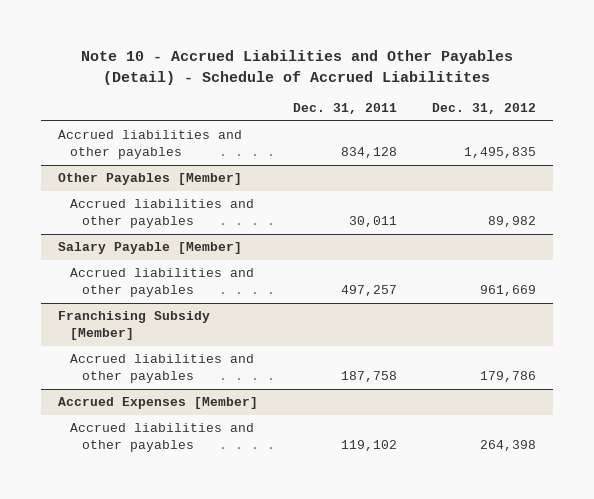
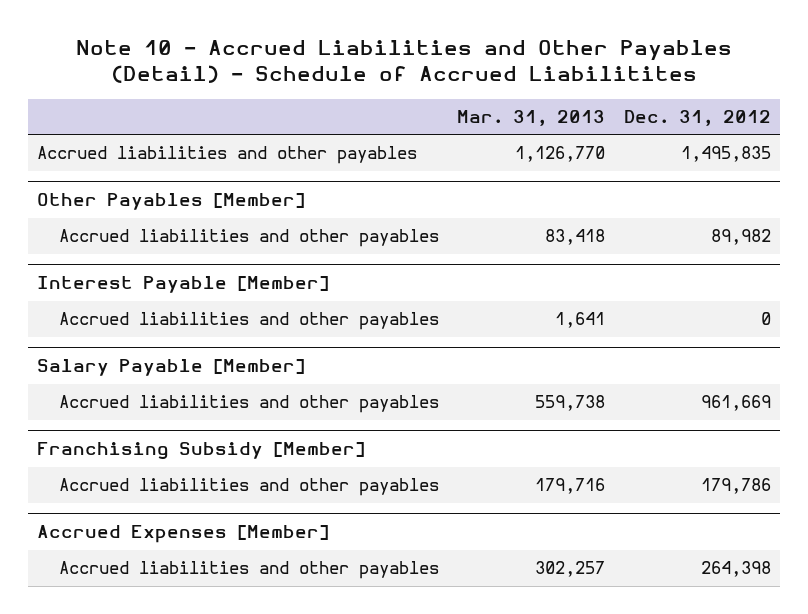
[292,103,397,115] Dec. 31, 2011 -> none
none -> [457,110,606,127] Mar. 31, 2013
none -> [37,276,330,294] Interest Payable [Member]
none -> [58,312,439,331] Accrued liabilities and other payables

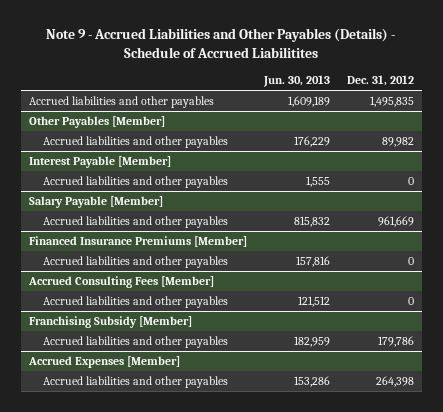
[75,39,732,84] Note 10 - Accrued Liabilities and Other Payables (Detail) - Schedule of Accrued Liabilitites -> [46,28,396,58] Note 9 - Accrued Liabilities and Other Payables (Details) - Schedule of Accrued Liabilitites
[457,110,606,127] Mar. 31, 2013 -> none
none -> [262,74,330,87] Jun. 30, 2013
none -> [29,236,248,248] Financed Insurance Premiums [Member]
none -> [43,256,229,269] Accrued liabilities and other payables
none -> [28,276,215,289] Accrued Consulting Fees [Member]
none -> [43,296,229,309] Accrued liabilities and other payables

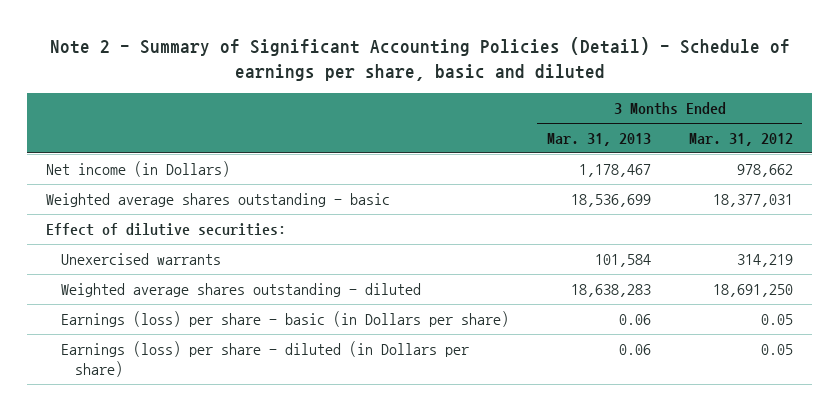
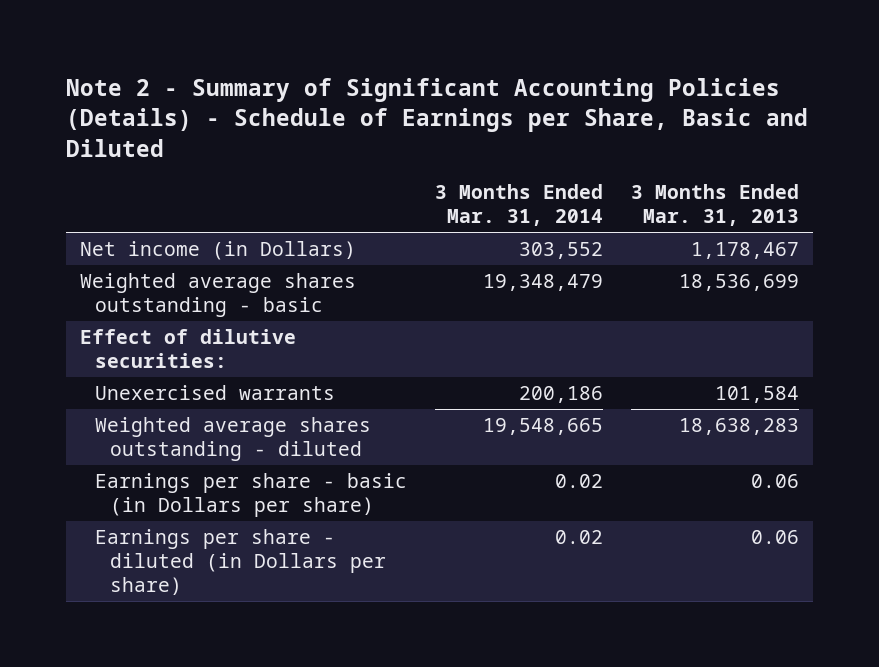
[49,37,790,82] Note 2 - Summary of Significant Accounting Policies (Detail) - Schedule of earnings per share, basic and diluted -> [65,78,808,157] Note 2 - Summary of Significant Accounting Policies (Details) - Schedule of Earnings per Share, Basic and Diluted
[688,133,793,147] Mar. 31, 2012 -> none
none -> [434,184,603,227] 3 Months Ended Mar. 31, 2014
[60,311,509,328] Earnings (loss) per share - basic (in Dollars per share) -> [94,472,407,518] Earnings per share - basic (in Dollars per share)
[60,341,469,377] Earnings (loss) per share - diluted (in Dollars per share) -> [94,528,386,596] Earnings per share - diluted (in Dollars per share)

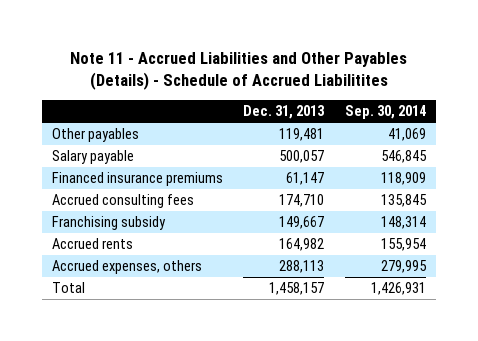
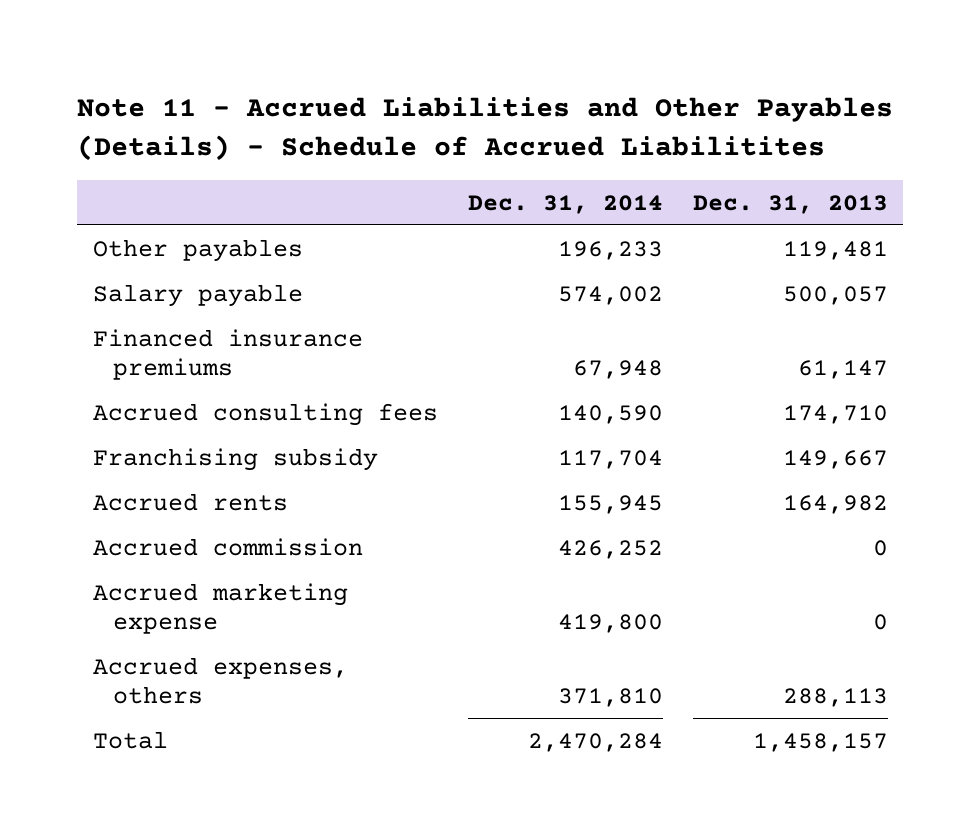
[344,105,426,120] Sep. 30, 2014 -> none
none -> [467,194,663,214] Dec. 31, 2014
none -> [92,537,363,556] Accrued commission
none -> [92,582,348,634] Accrued marketing expense

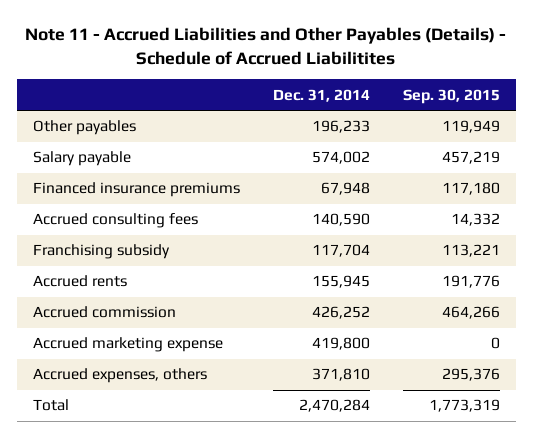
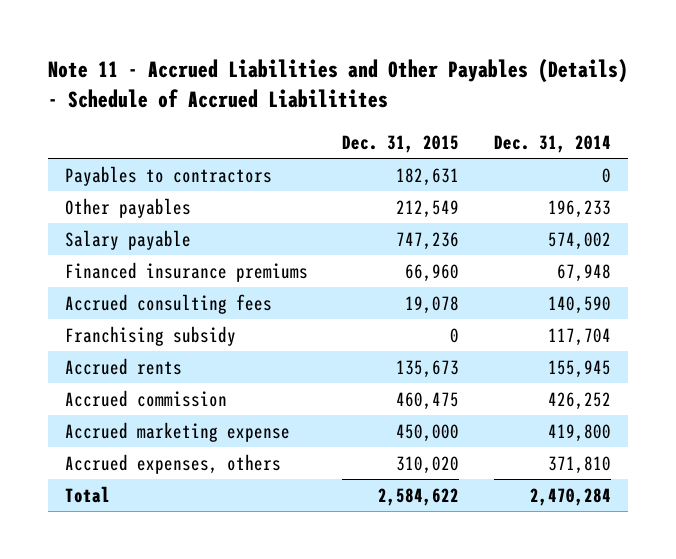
[402,88,500,104] Sep. 30, 2015 -> none
none -> [342,134,460,153] Dec. 31, 2015
none -> [64,165,272,186] Payables to contractors

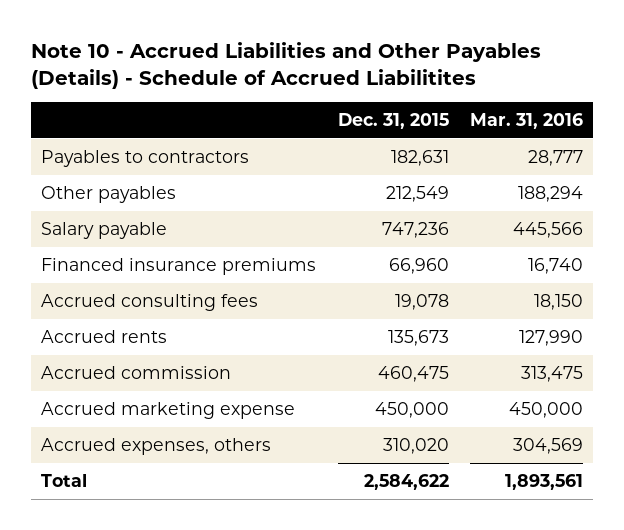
[47,59,628,109] Note 11 - Accrued Liabilities and Other Payables (Details) - Schedule of Accrued Liabilitites -> [30,41,541,89] Note 10 - Accrued Liabilities and Other Payables (Details) - Schedule of Accrued Liabilitites
[493,134,611,153] Dec. 31, 2014 -> none
none -> [469,113,583,130] Mar. 31, 2016
[64,325,236,346] Franchising subsidy -> none

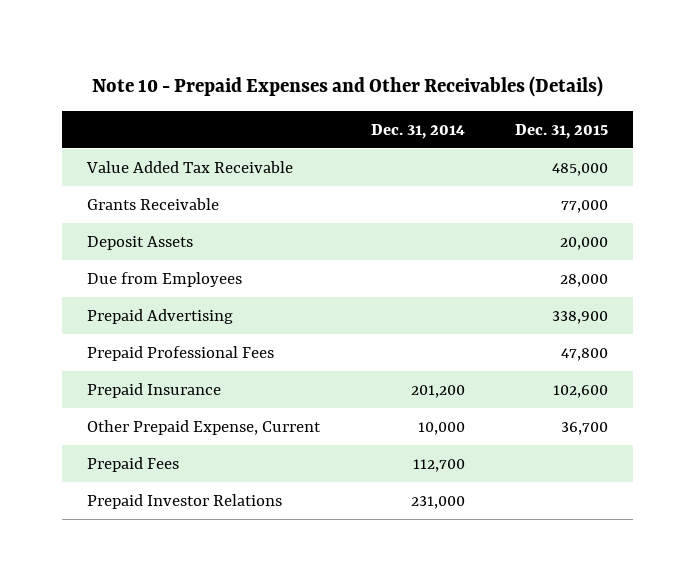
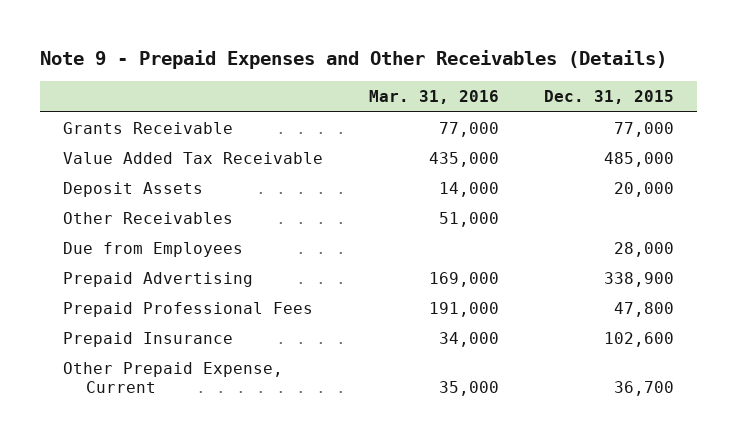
[91,76,603,98] Note 10 - Prepaid Expenses and Other Receivables (Details) -> [40,50,668,70] Note 9 - Prepaid Expenses and Other Receivables (Details)
[370,123,465,139] Dec. 31, 2014 -> none
none -> [368,90,499,105] Mar. 31, 2016
[86,160,294,173] Value Added Tax Receivable -> [62,152,323,165] Value Added Tax Receivable
none -> [62,212,233,225] Other Receivables
[87,456,180,472] Prepaid Fees -> none
[87,493,283,509] Prepaid Investor Relations -> none

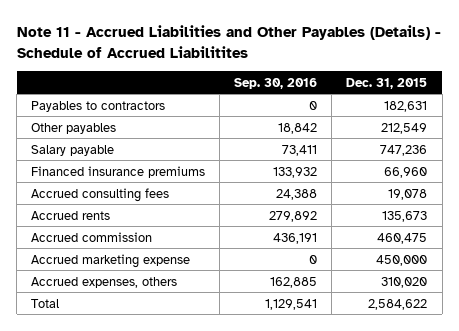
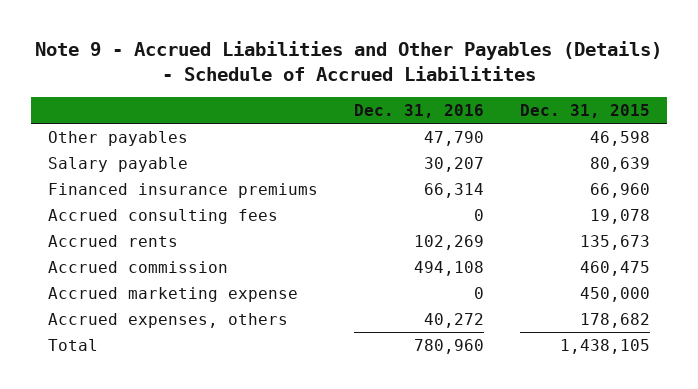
[16,25,441,58] Note 11 - Accrued Liabilities and Other Payables (Details) - Schedule of Accrued Liabilitites -> [35,40,663,81] Note 9 - Accrued Liabilities and Other Payables (Details) - Schedule of Accrued Liabilitites
[234,77,318,89] Sep. 30, 2016 -> none
none -> [354,103,485,118] Dec. 31, 2016
[31,100,166,112] Payables to contractors -> none
[381,122,428,134] 212,549 -> [589,131,650,147] 46,598
[380,144,428,156] 747,236 -> [589,157,650,173] 80,639
[381,276,428,288] 310,020 -> [579,313,650,329] 178,682
[368,298,428,310] 2,584,622 -> [559,339,650,355] 1,438,105

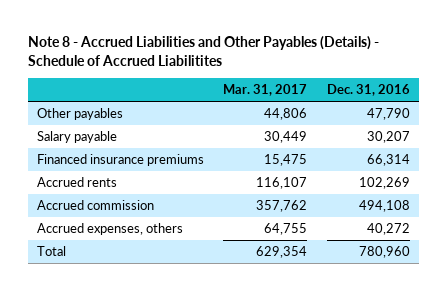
[35,40,663,81] Note 9 - Accrued Liabilities and Other Payables (Details) - Schedule of Accrued Liabilitites -> [27,35,379,66] Note 8 - Accrued Liabilities and Other Payables (Details) - Schedule of Accrued Liabilitites
[519,103,650,118] Dec. 31, 2015 -> none
none -> [223,84,308,97] Mar. 31, 2017
[48,209,279,225] Accrued consulting fees -> none
[48,287,299,303] Accrued marketing expense -> none

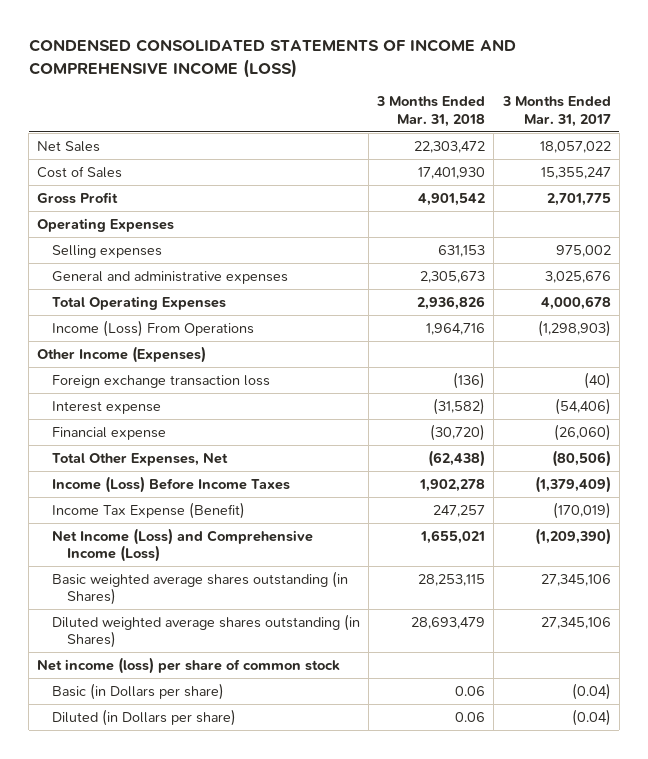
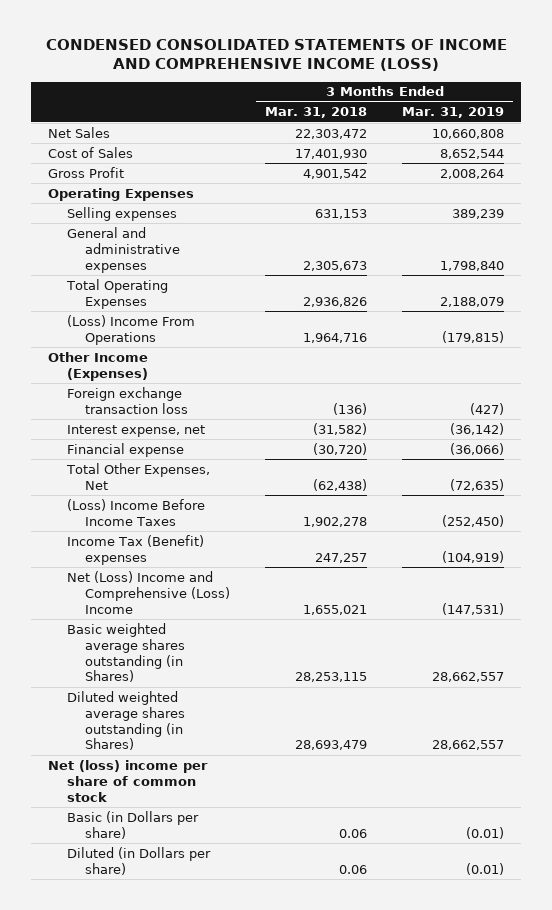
[501,96,611,127] 3 Months Ended Mar. 31, 2017 -> none
none -> [401,107,504,119] Mar. 31, 2019
[52,319,255,337] Income (Loss) From Operations -> [66,314,195,345] (Loss) Income From Operations
[52,400,162,414] Interest expense -> [66,424,205,437] Interest expense, net
[52,475,291,493] Income (Loss) Before Income Taxes -> [66,498,205,526] (Loss) Income Before Income Taxes
[52,501,246,519] Income Tax Expense (Benefit) -> [66,534,204,565] Income Tax (Benefit) expenses
[52,527,314,563] Net Income (Loss) and Comprehensive Income (Loss) -> [66,570,231,614] Net (Loss) Income and Comprehensive (Loss) Income
[37,656,341,674] Net income (loss) per share of common stock -> [48,759,209,802] Net (loss) income per share of common stock

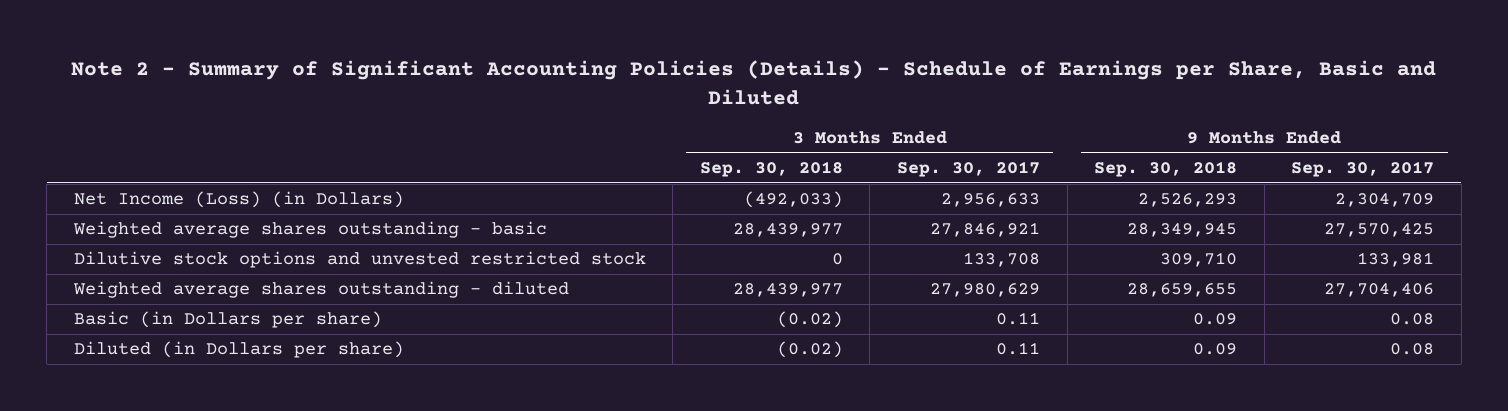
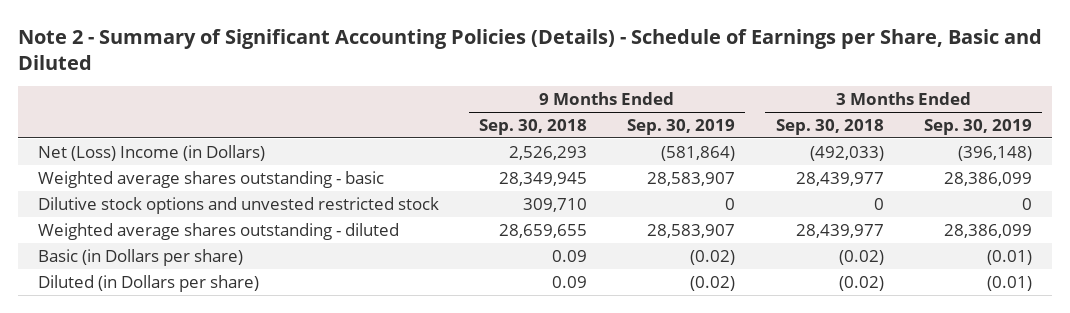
[896,161,1040,178] Sep. 30, 2017 -> none
[1291,161,1435,178] Sep. 30, 2017 -> none
none -> [627,118,736,135] Sep. 30, 2019
none -> [923,118,1032,135] Sep. 30, 2019
[73,191,404,209] Net Income (Loss) (in Dollars) -> [37,144,265,161] Net (Loss) Income (in Dollars)

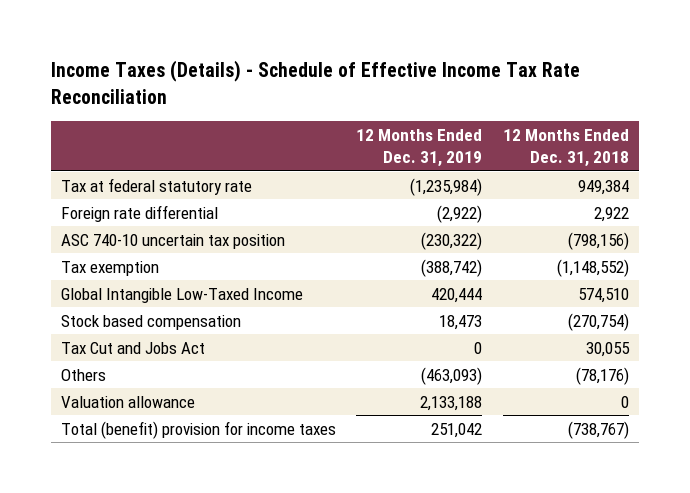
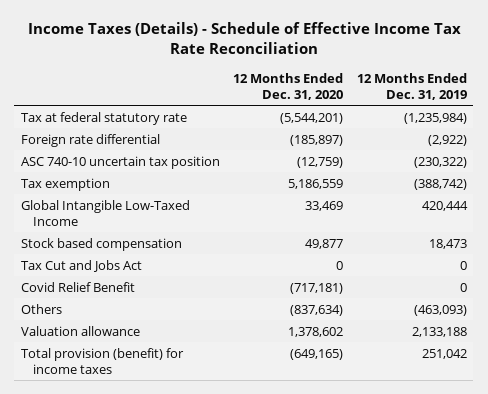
[502,128,629,168] 12 Months Ended Dec. 31, 2018 -> none
none -> [233,72,344,101] 12 Months Ended Dec. 31, 2020
none -> [20,281,135,292] Covid Relief Benefit
[61,420,337,439] Total (benefit) provision for income taxes -> [20,347,184,374] Total provision (benefit) for income taxes

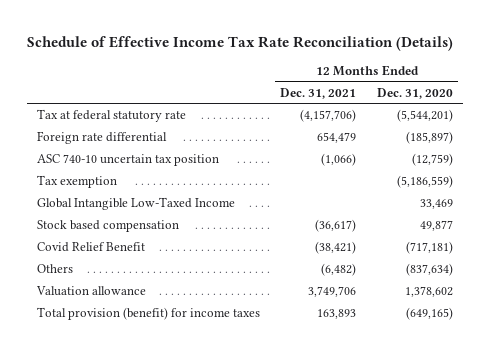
[27,22,461,55] Income Taxes (Details) - Schedule of Effective Income Tax Rate Reconciliation -> [27,36,454,52] Schedule of Effective Income Tax Rate Reconciliation (Details)
[356,72,467,101] 12 Months Ended Dec. 31, 2019 -> none
none -> [280,87,357,99] Dec. 31, 2021
[288,178,344,189] 5,186,559 -> [396,175,453,189] (5,186,559)
[20,259,142,272] Tax Cut and Jobs Act -> none

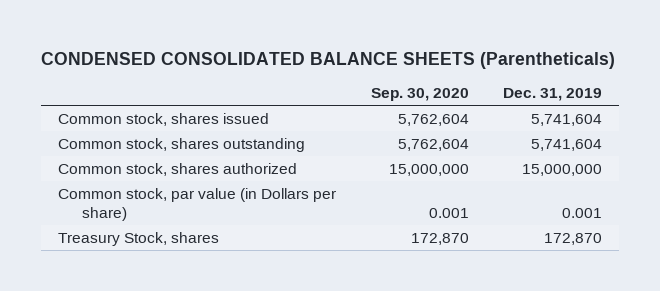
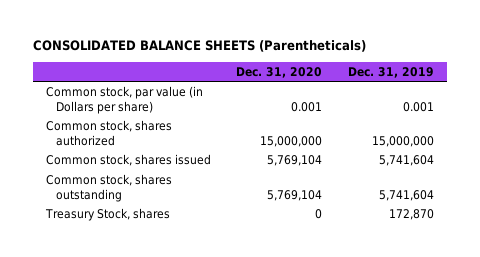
[40,51,615,69] CONDENSED CONSOLIDATED BALANCE SHEETS (Parentheticals) -> [32,40,366,53] CONSOLIDATED BALANCE SHEETS (Parentheticals)
[370,88,469,102] Sep. 30, 2020 -> none
none -> [236,66,323,78] Dec. 31, 2020
[58,187,337,222] Common stock, par value (in Dollars per share) -> [45,85,203,114] Common stock, par value (in Dollars per share)
[58,162,298,176] Common stock, shares authorized -> [45,119,172,146] Common stock, shares authorized

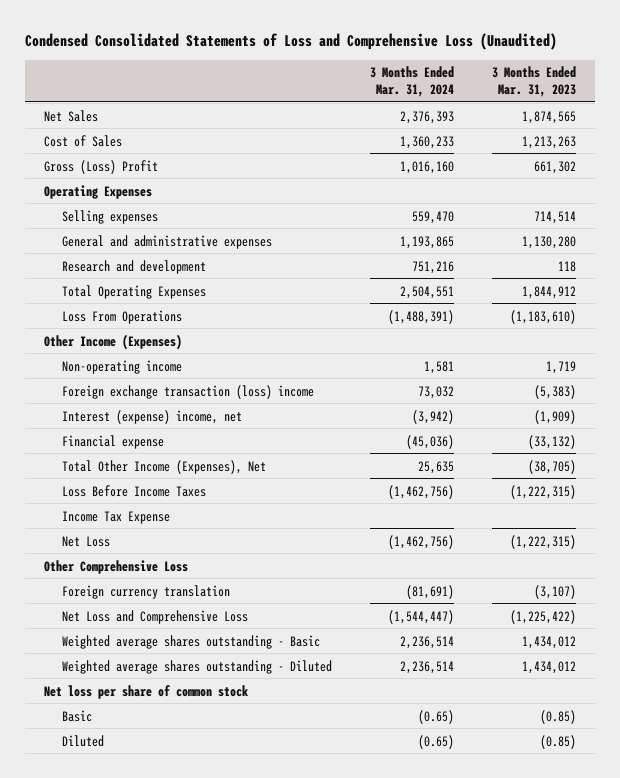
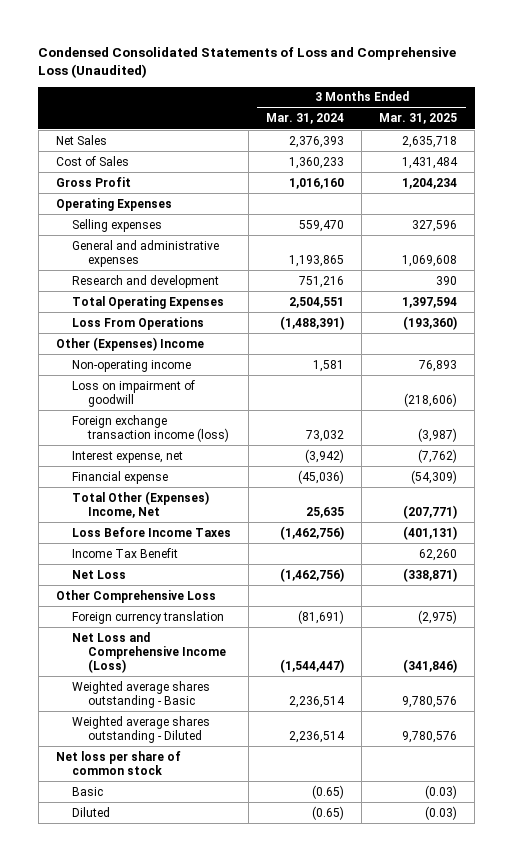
[492,66,577,97] 3 Months Ended Mar. 31, 2023 -> none
none -> [379,113,458,125] Mar. 31, 2025
[43,159,158,174] Gross (Loss) Profit -> [55,176,131,187] Gross Profit
[43,333,182,350] Other Income (Expenses) -> [55,336,204,351] Other (Expenses) Income
none -> [71,379,195,407] Loss on impairment of goodwill
[62,384,315,399] Foreign exchange transaction (loss) income -> [71,414,229,442] Foreign exchange transaction income (loss)
[62,409,243,424] Interest (expense) income, net -> [71,450,183,463] Interest expense, net
[62,459,267,474] Total Other Income (Expenses), Net -> [71,490,209,518] Total Other (Expenses) Income, Net
[62,510,171,524] Income Tax Expense -> [71,547,178,558] Income Tax Benefit
[62,609,249,624] Net Loss and Comprehensive Loss -> [71,631,226,674] Net Loss and Comprehensive Income (Loss)

